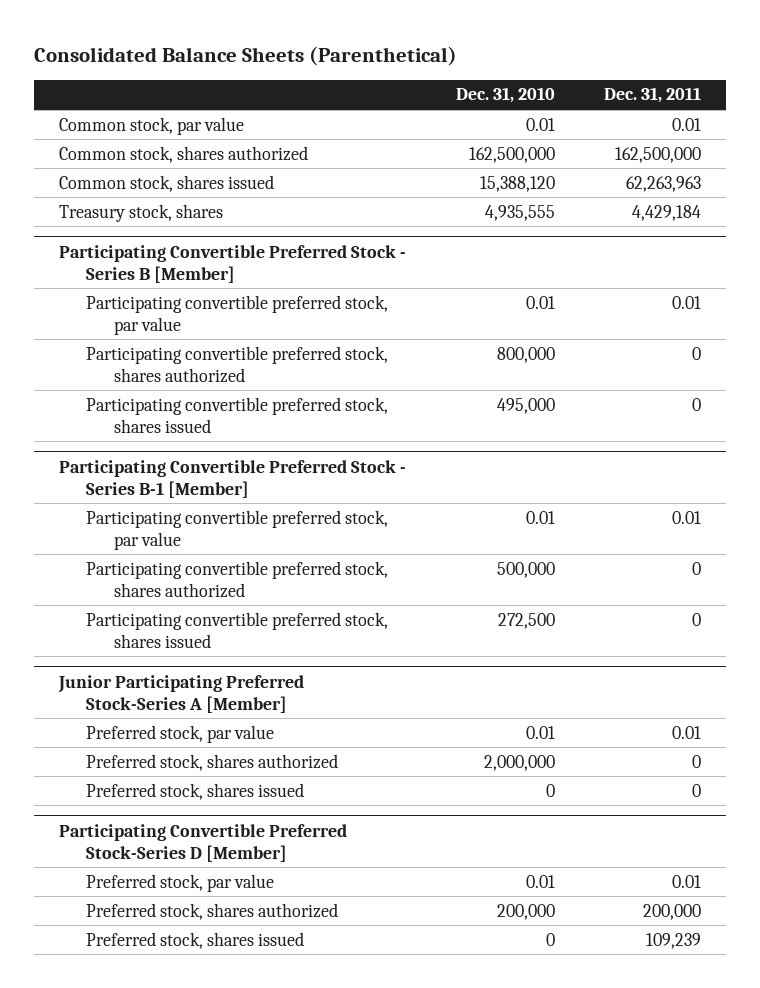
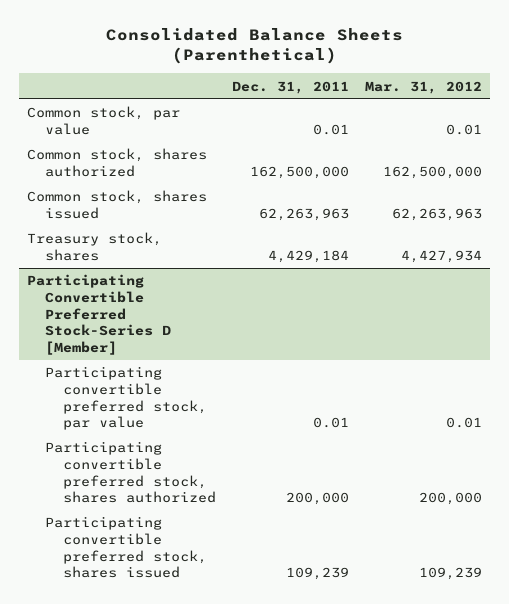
[455,87,555,104] Dec. 31, 2010 -> none
none -> [364,80,482,94] Mar. 31, 2012
[59,244,407,283] Participating Convertible Preferred Stock - Series B [Member] -> none
[86,294,389,335] Participating convertible preferred stock, par value -> none
[86,345,389,383] Participating convertible preferred stock, shares authorized -> none
[86,396,389,433] Participating convertible preferred stock, shares issued -> none
[59,459,407,498] Participating Convertible Preferred Stock - Series B-1 [Member] -> none
[86,509,389,550] Participating convertible preferred stock, par value -> none
[86,560,389,598] Participating convertible preferred stock, shares authorized -> none
[86,611,389,648] Participating convertible preferred stock, shares issued -> none
[58,674,305,713] Junior Participating Preferred Stock-Series A [Member] -> none
[86,724,275,743] Preferred stock, par value -> none
[86,753,339,771] Preferred stock, shares authorized -> none
[86,782,305,800] Preferred stock, shares issued -> none
[86,873,275,892] Preferred stock, par value -> [45,366,208,431] Participating convertible preferred stock, par value
[86,902,339,920] Preferred stock, shares authorized -> [45,441,217,504] Participating convertible preferred stock, shares authorized
[86,931,305,949] Preferred stock, shares issued -> [45,516,208,579] Participating convertible preferred stock, shares issued

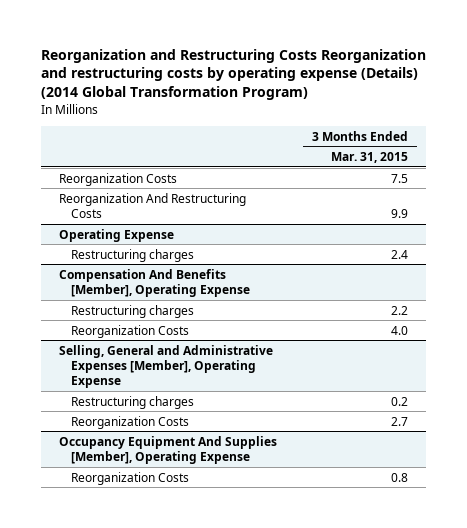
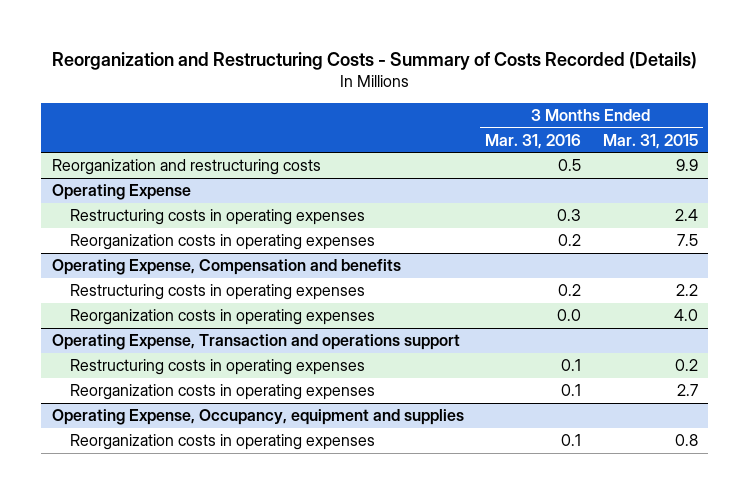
[40,48,426,101] Reorganization and Restructuring Costs Reorganization and restructuring costs by operating expense (Details) (2014 Global Transformation Program) -> [51,51,697,70] Reorganization and Restructuring Costs - Summary of Costs Recorded (Details)
none -> [485,133,582,149] Mar. 31, 2016
[58,172,177,186] Reorganization Costs -> none
[58,192,246,218] Reorganization And Restructuring Costs -> [51,159,321,176] Reorganization and restructuring costs
[71,324,190,338] Reorganization Costs -> none
[58,344,273,389] Selling, General and Administrative Expenses [Member], Operating Expense -> none
[71,415,190,429] Reorganization Costs -> none
[71,471,190,485] Reorganization Costs -> none
[71,248,195,262] Restructuring charges -> [69,209,365,226] Restructuring costs in operating expenses
none -> [69,234,375,251] Reorganization costs in operating expenses
[58,268,251,297] Compensation And Benefits [Member], Operating Expense -> [51,259,401,276] Operating Expense, Compensation and benefits
[71,304,195,318] Restructuring charges -> [69,284,365,301] Restructuring costs in operating expenses
none -> [69,309,375,326] Reorganization costs in operating expenses
none -> [51,334,460,351] Operating Expense, Transaction and operations support
[71,395,195,409] Restructuring charges -> [69,359,365,376] Restructuring costs in operating expenses
none -> [69,384,375,401] Reorganization costs in operating expenses
[58,435,277,464] Occupancy Equipment And Supplies [Member], Operating Expense -> [51,409,464,426] Operating Expense, Occupancy, equipment and supplies
none -> [69,434,375,451] Reorganization costs in operating expenses

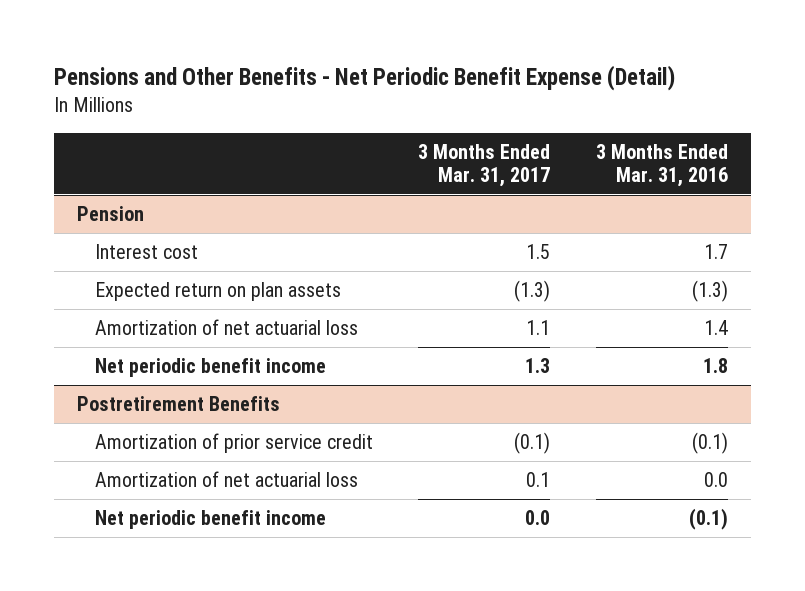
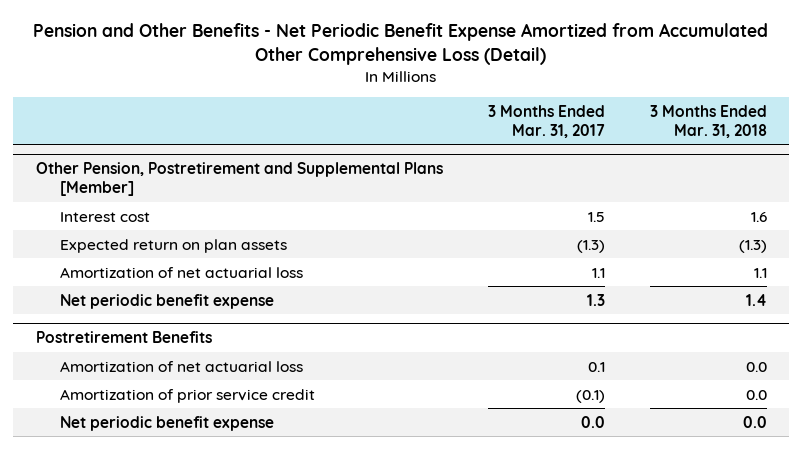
[54,65,676,92] Pensions and Other Benefits - Net Periodic Benefit Expense (Detail) -> [33,22,769,65] Pension and Other Benefits - Net Periodic Benefit Expense Amortized from Accumulated Other Comprehensive Loss (Detail)
[596,143,729,187] 3 Months Ended Mar. 31, 2016 -> none
none -> [649,104,767,138] 3 Months Ended Mar. 31, 2018
[77,206,145,222] Pension -> none
none -> [35,162,443,197] Other Pension, Postretirement and Supplemental Plans [Member]
[94,358,326,378] Net periodic benefit income -> [59,293,274,309] Net periodic benefit expense
[94,433,373,454] Amortization of prior service credit -> [59,388,315,403] Amortization of prior service credit
[94,510,326,530] Net periodic benefit income -> [59,415,274,431] Net periodic benefit expense

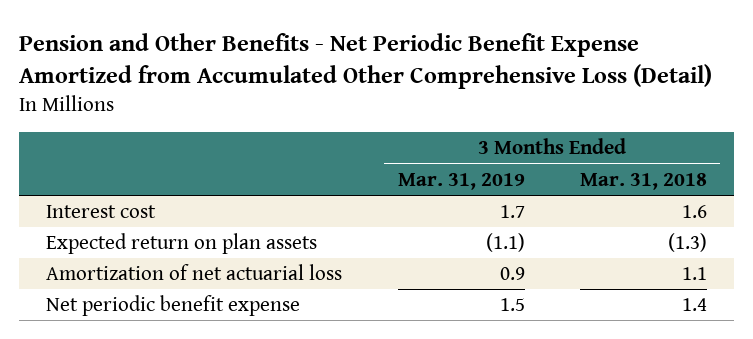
[487,104,605,138] 3 Months Ended Mar. 31, 2017 -> none
none -> [397,172,525,190] Mar. 31, 2019
[35,162,443,197] Other Pension, Postretirement and Supplemental Plans [Member] -> none
[35,331,212,344] Postretirement Benefits -> none
[59,360,303,372] Amortization of net actuarial loss -> none
[59,388,315,403] Amortization of prior service credit -> none
[59,415,274,431] Net periodic benefit expense -> none

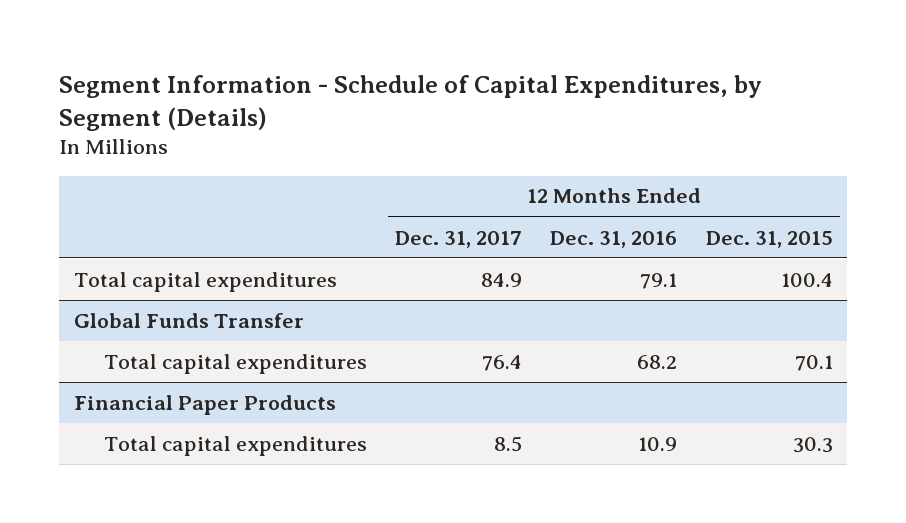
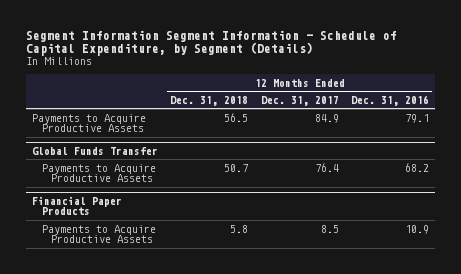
[59,74,763,131] Segment Information - Schedule of Capital Expenditures, by Segment (Details) -> [25,29,397,57] Segment Information Segment Information - Schedule of Capital Expenditure, by Segment (Details)
[705,230,833,248] Dec. 31, 2015 -> none
none -> [170,95,249,106] Dec. 31, 2018
[73,271,337,292] Total capital expenditures -> [32,113,147,133] Payments to Acquire Productive Assets
[103,353,367,374] Total capital expenditures -> [41,163,156,183] Payments to Acquire Productive Assets
[103,435,367,456] Total capital expenditures -> [41,224,156,244] Payments to Acquire Productive Assets

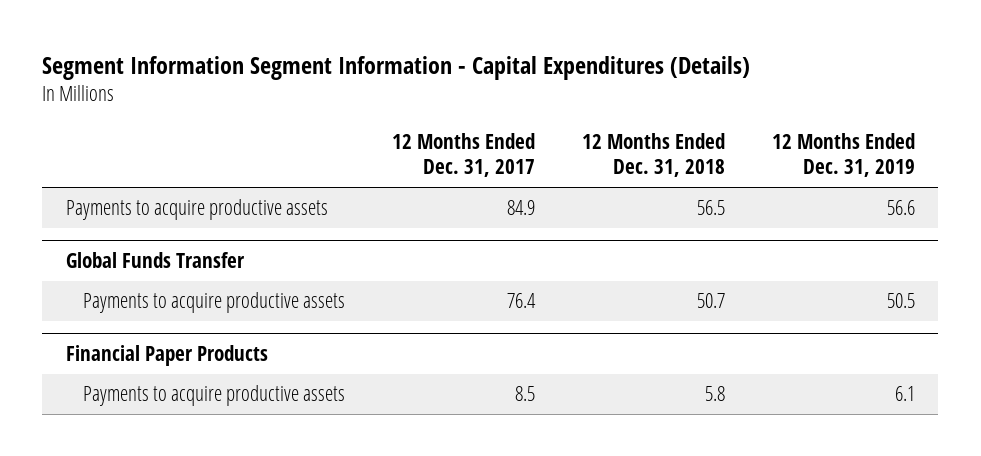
[25,29,397,57] Segment Information Segment Information - Schedule of Capital Expenditure, by Segment (Details) -> [42,55,751,80] Segment Information Segment Information - Capital Expenditures (Details)
[350,94,429,106] Dec. 31, 2016 -> none
none -> [771,133,915,178] 12 Months Ended Dec. 31, 2019
[32,113,147,133] Payments to Acquire Productive Assets -> [65,199,328,221] Payments to acquire productive assets
[41,163,156,183] Payments to Acquire Productive Assets -> [82,292,345,314] Payments to acquire productive assets
[41,224,156,244] Payments to Acquire Productive Assets -> [82,385,345,407] Payments to acquire productive assets

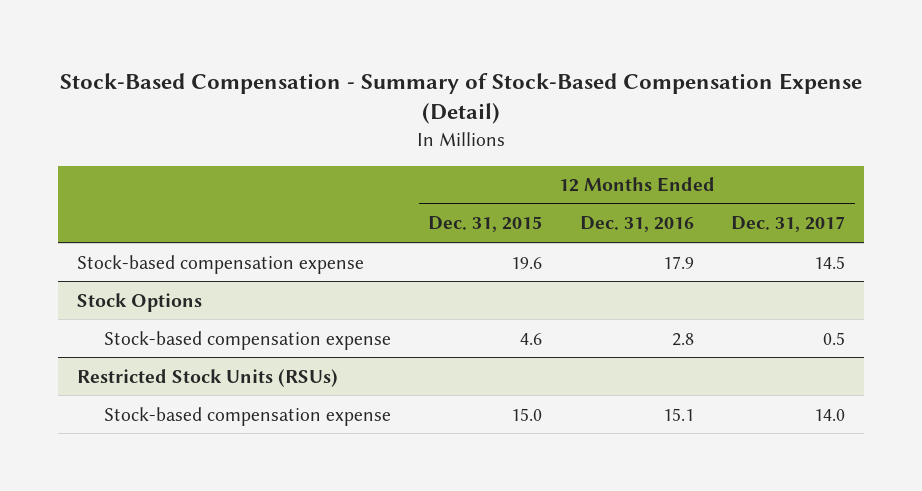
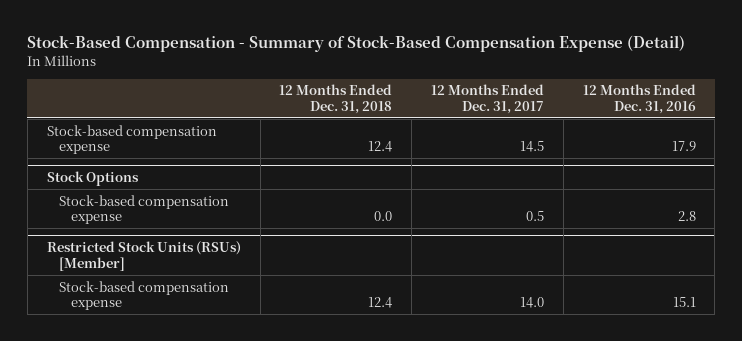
[428,216,543,233] Dec. 31, 2015 -> none
none -> [279,84,393,114] 12 Months Ended Dec. 31, 2018
[77,368,339,387] Restricted Stock Units (RSUs) -> [46,241,241,271] Restricted Stock Units (RSUs) [Member]

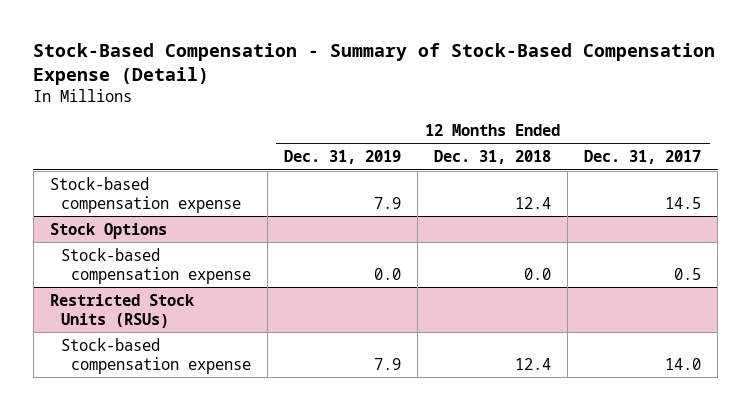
[582,84,696,114] 12 Months Ended Dec. 31, 2016 -> none
none -> [284,150,402,165] Dec. 31, 2019
[46,241,241,271] Restricted Stock Units (RSUs) [Member] -> [49,293,195,328] Restricted Stock Units (RSUs)

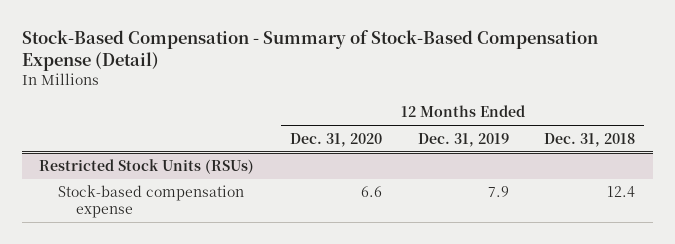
[584,150,702,165] Dec. 31, 2017 -> none
none -> [289,132,382,147] Dec. 31, 2020
[49,176,241,213] Stock-based compensation expense -> none
[49,222,167,239] Stock Options -> none
[60,247,252,284] Stock-based compensation expense -> none

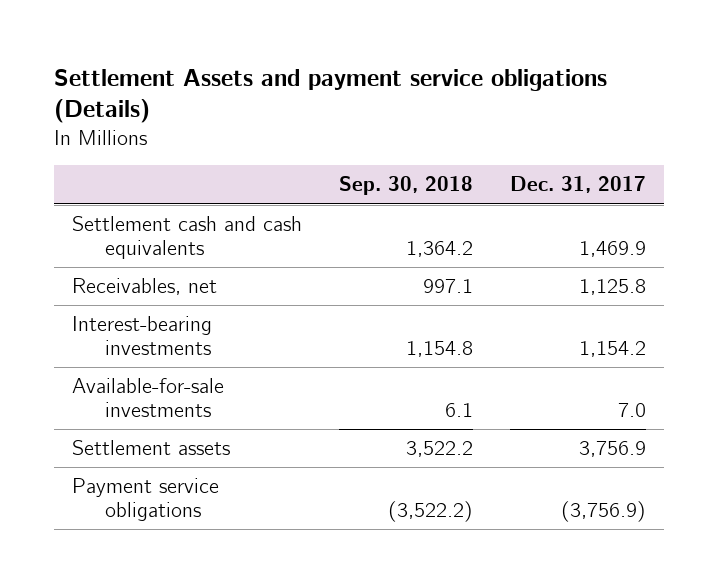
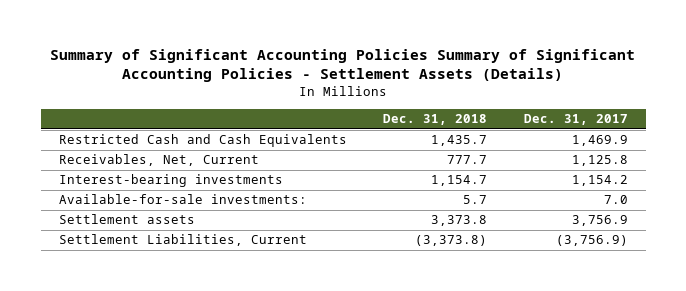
[54,68,608,124] Settlement Assets and payment service obligations (Details) -> [50,49,636,83] Summary of Significant Accounting Policies Summary of Significant Accounting Policies - Settlement Assets (Details)
[339,176,474,196] Sep. 30, 2018 -> none
none -> [383,114,488,126] Dec. 31, 2018
[72,216,303,259] Settlement cash and cash equivalents -> [58,134,347,148] Restricted Cash and Cash Equivalents
[72,278,218,296] Receivables, net -> [58,154,259,167] Receivables, Net, Current
[72,378,225,417] Available-for-sale investments -> [58,194,307,205] Available-for-sale investments:
[72,478,220,521] Payment service obligations -> [58,234,307,247] Settlement Liabilities, Current

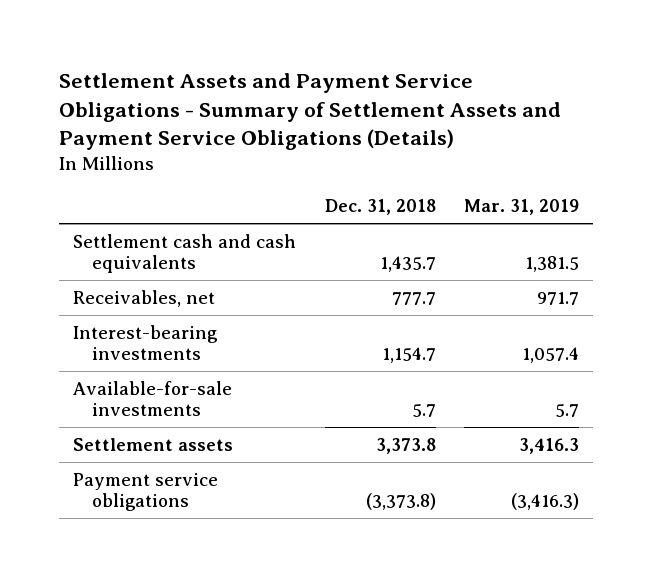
[50,49,636,83] Summary of Significant Accounting Policies Summary of Significant Accounting Policies - Settlement Assets (Details) -> [59,72,562,151] Settlement Assets and Payment Service Obligations - Summary of Settlement Assets and Payment Service Obligations (Details)
[523,114,628,126] Dec. 31, 2017 -> none
none -> [464,199,580,216] Mar. 31, 2019
[58,134,347,148] Restricted Cash and Cash Equivalents -> [73,233,297,274] Settlement cash and cash equivalents
[58,154,259,167] Receivables, Net, Current -> [73,289,216,307] Receivables, net
[58,194,307,205] Available-for-sale investments: -> [73,380,233,417] Available-for-sale investments
[58,234,307,247] Settlement Liabilities, Current -> [73,472,219,512] Payment service obligations

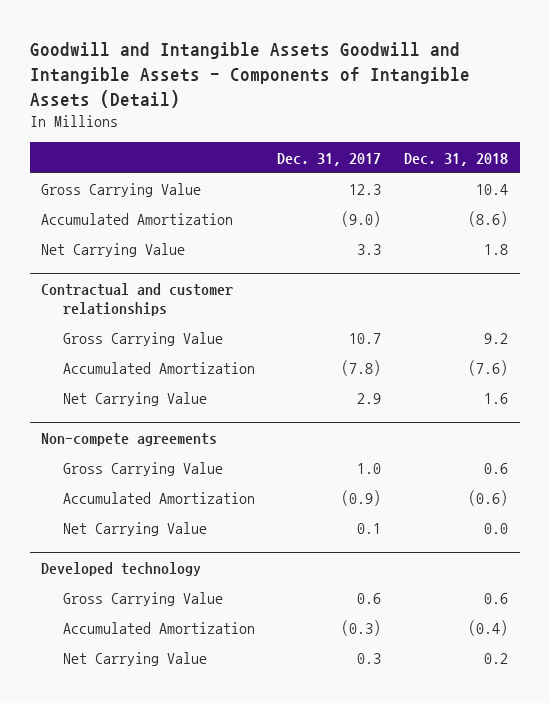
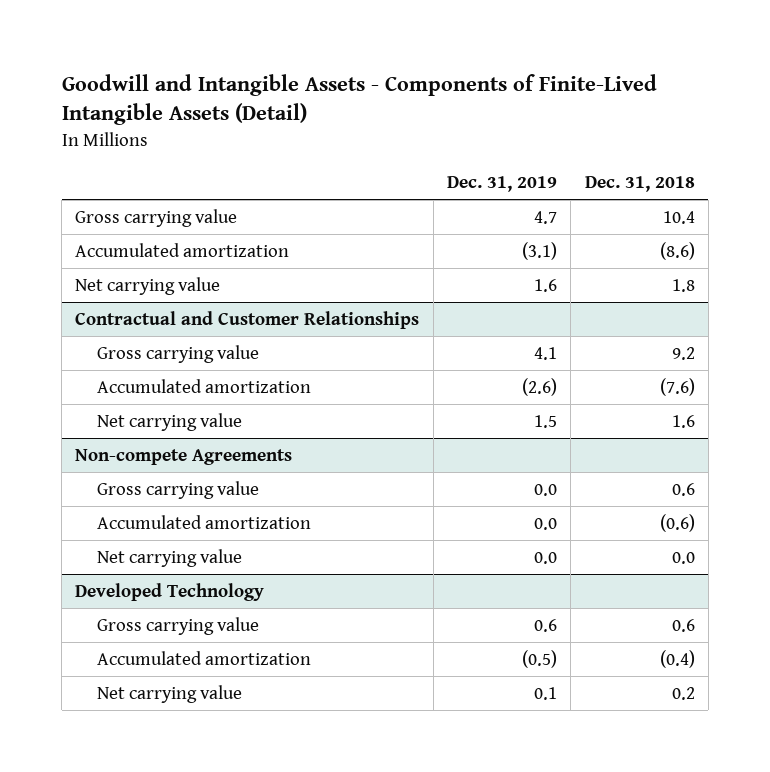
[29,41,470,108] Goodwill and Intangible Assets Goodwill and Intangible Assets - Components of Intangible Assets (Detail) -> [61,73,657,126] Goodwill and Intangible Assets - Components of Finite-Lived Intangible Assets (Detail)
[277,152,382,166] Dec. 31, 2017 -> none
none -> [446,175,557,192] Dec. 31, 2019
[40,183,201,198] Gross Carrying Value -> [75,209,238,228] Gross carrying value
[40,213,233,226] Accumulated Amortization -> [75,243,290,258] Accumulated amortization
[40,243,185,258] Net Carrying Value -> [75,277,221,296] Net carrying value
[40,283,233,317] Contractual and customer relationships -> [75,311,420,330] Contractual and Customer Relationships
[62,332,223,347] Gross Carrying Value -> [97,345,260,364] Gross carrying value
[62,362,255,375] Accumulated Amortization -> [97,379,312,394] Accumulated amortization
[62,392,207,407] Net Carrying Value -> [97,413,243,432] Net carrying value
[40,433,217,447] Non-compete agreements -> [75,449,293,466] Non-compete Agreements
[62,462,223,477] Gross Carrying Value -> [97,481,260,500] Gross carrying value
[62,492,255,505] Accumulated Amortization -> [97,515,312,530] Accumulated amortization
[62,522,207,537] Net Carrying Value -> [97,549,243,568] Net carrying value
[40,562,201,577] Developed technology -> [75,583,265,602] Developed Technology
[62,592,223,607] Gross Carrying Value -> [97,617,260,636] Gross carrying value
[62,622,255,635] Accumulated Amortization -> [97,651,312,666] Accumulated amortization
[62,652,207,667] Net Carrying Value -> [97,685,243,704] Net carrying value

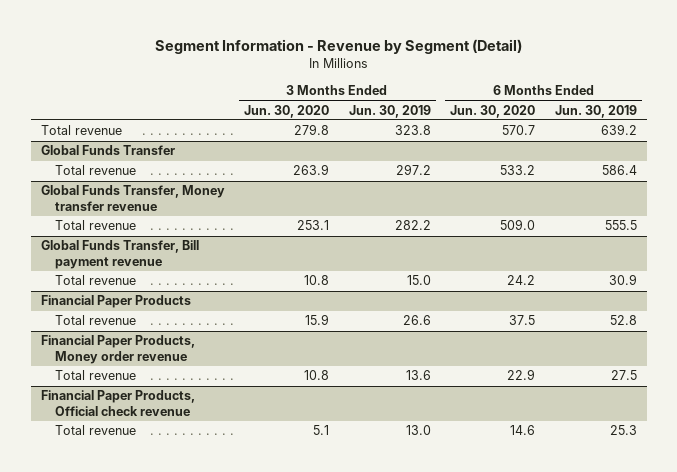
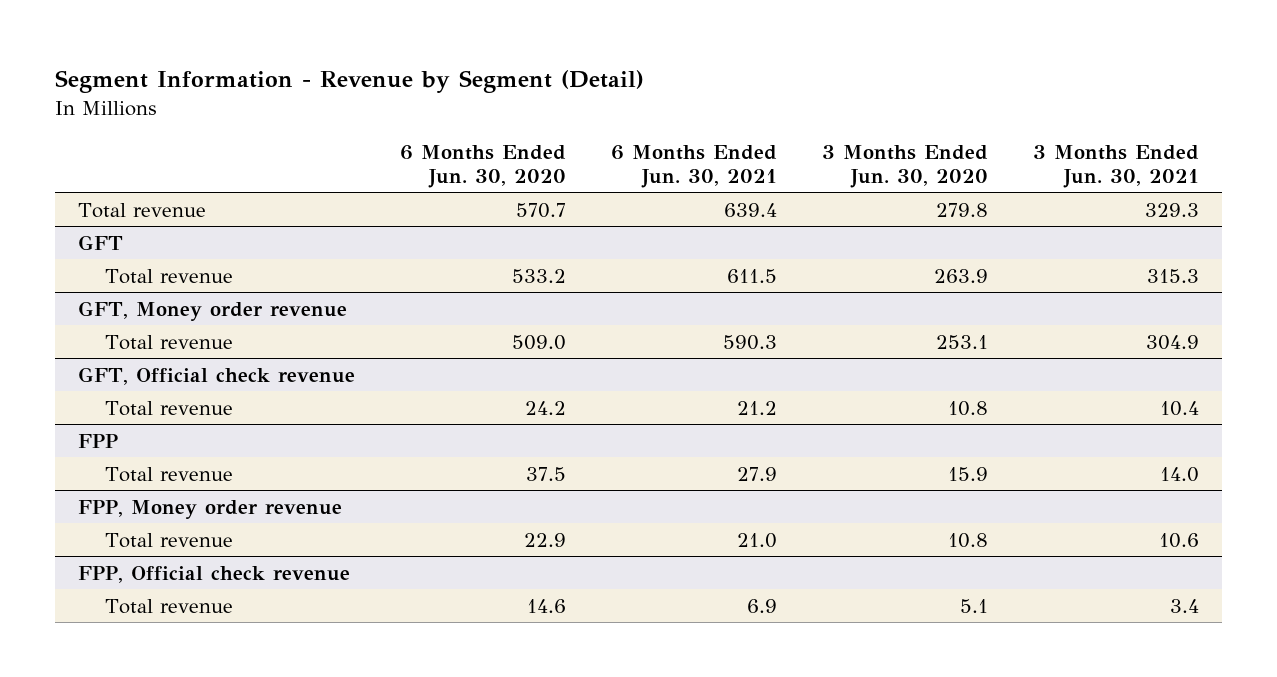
[348,104,431,118] Jun. 30, 2019 -> none
[554,104,637,118] Jun. 30, 2019 -> none
none -> [611,145,778,188] 6 Months Ended Jun. 30, 2021
none -> [1033,145,1200,188] 3 Months Ended Jun. 30, 2021
[40,145,175,156] Global Funds Transfer -> [77,234,123,250] GFT
[40,185,225,211] Global Funds Transfer, Money transfer revenue -> none
none -> [77,300,347,321] GFT, Money order revenue
[40,240,199,269] Global Funds Transfer, Bill payment revenue -> none
none -> [77,366,355,385] GFT, Official check revenue
[40,295,191,309] Financial Paper Products -> [77,433,118,448] FPP
[40,335,195,364] Financial Paper Products, Money order revenue -> none
none -> [77,499,342,519] FPP, Money order revenue
[40,390,195,416] Financial Paper Products, Official check revenue -> none
none -> [77,565,350,583] FPP, Official check revenue

